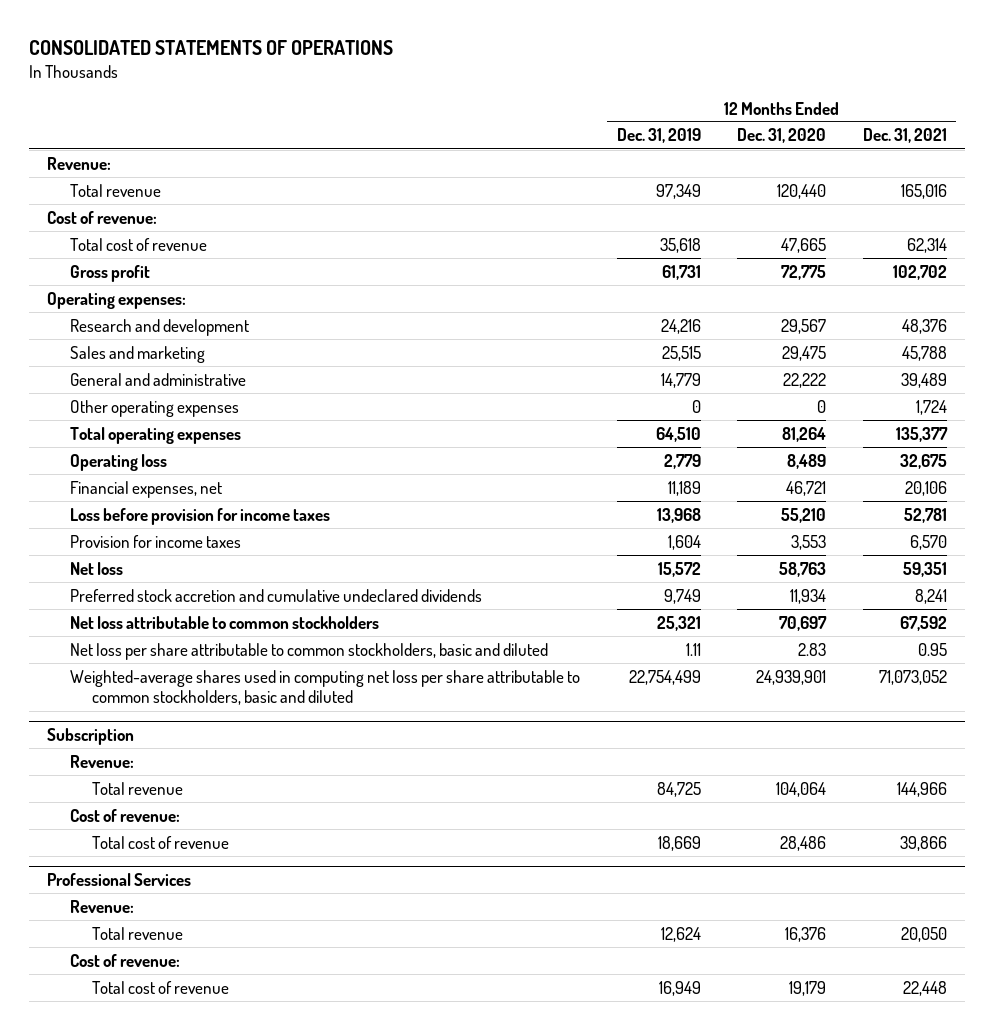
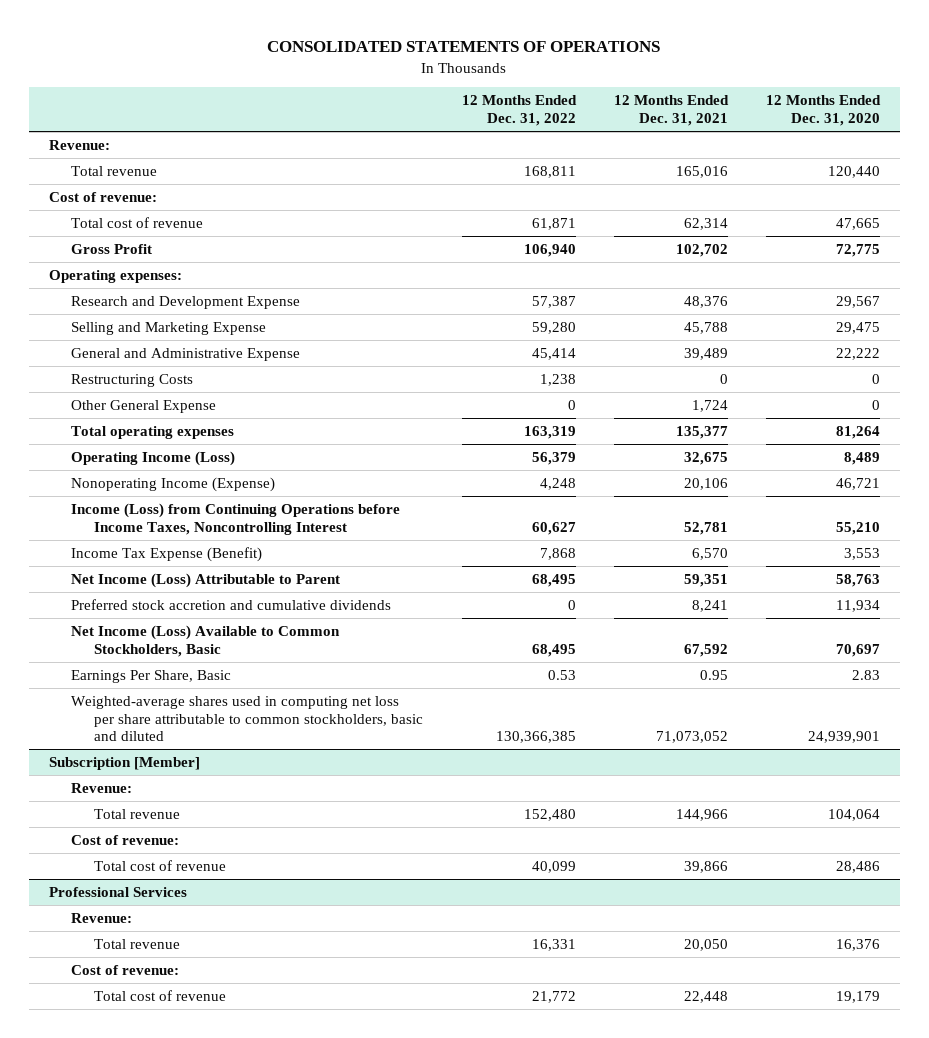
[616,128,701,144] Dec. 31, 2019 -> none
none -> [461,95,577,126] 12 Months Ended Dec. 31, 2022
[69,264,150,282] Gross profit -> [71,243,153,254] Gross Profit
[69,318,249,336] Research and development -> [71,295,301,309] Research and Development Expense
[69,345,205,363] Sales and marketing -> [71,321,267,335] Selling and Marketing Expense
[69,372,246,386] General and administrative -> [71,347,301,361] General and Administrative Expense
none -> [71,373,194,387] Restructuring Costs
[69,399,239,417] Other operating expenses -> [71,399,217,413] Other General Expense
[69,453,167,471] Operating loss -> [71,450,236,466] Operating Income (Loss)
[69,480,222,498] Financial expenses, net -> [71,476,276,492] Nonoperating Income (Expense)
[69,507,330,525] Loss before provision for income taxes -> [71,502,401,535] Income (Loss) from Continuing Operations before Income Taxes, Noncontrolling Interest
[69,534,241,548] Provision for income taxes -> [71,546,263,562] Income Tax Expense (Benefit)
[69,561,123,575] Net loss -> [71,572,341,588] Net Income (Loss) Attributable to Parent
[69,588,482,602] Preferred stock accretion and cumulative undeclared dividends -> [71,598,392,610] Preferred stock accretion and cumulative dividends
[69,615,379,629] Net loss attributable to common stockholders -> [71,624,341,657] Net Income (Loss) Available to Common Stockholders, Basic
[69,642,548,660] Net loss per share attributable to common stockholders, basic and diluted -> [71,669,232,683] Earnings Per Share, Basic
[47,728,135,746] Subscription -> [48,756,200,770] Subscription [Member]

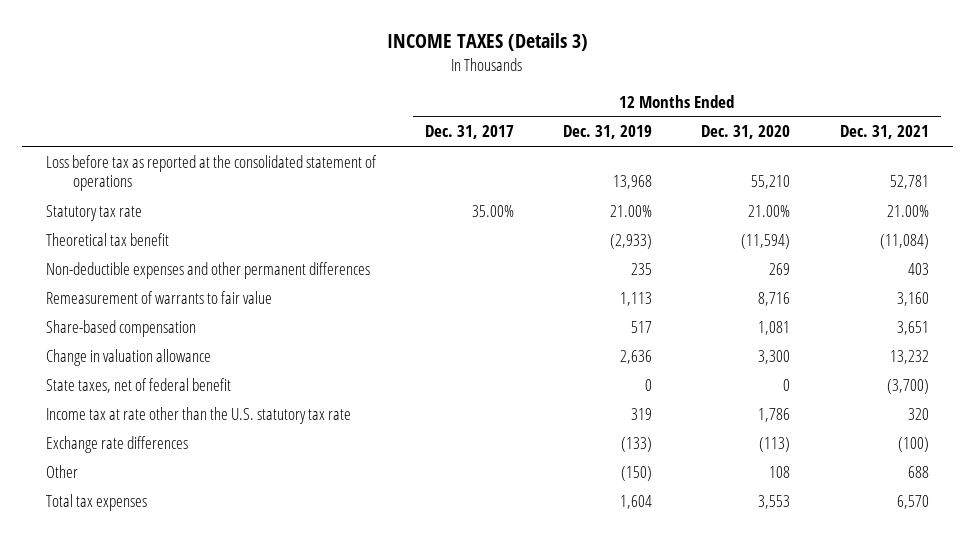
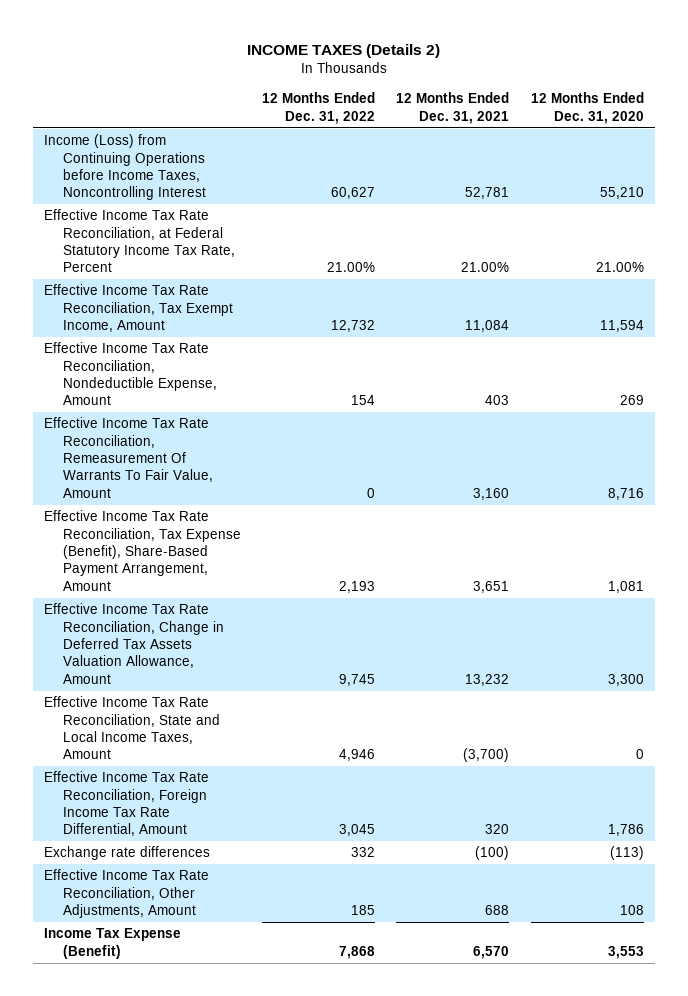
[387,32,589,51] INCOME TAXES (Details 3) -> [247,43,441,58] INCOME TAXES (Details 2)
[425,125,515,140] Dec. 31, 2017 -> none
[563,125,653,140] Dec. 31, 2019 -> none
none -> [262,92,376,124] 12 Months Ended Dec. 31, 2022
[46,232,170,246] Theoretical tax benefit -> none
[46,154,378,192] Loss before tax as reported at the consolidated statement of operations -> [44,134,206,201] Income (Loss) from Continuing Operations before Income Taxes, Noncontrolling Interest
[46,204,143,221] Statutory tax rate -> [44,209,235,273] Effective Income Tax Rate Reconciliation, at Federal Statutory Income Tax Rate, Percent
none -> [44,284,233,332] Effective Income Tax Rate Reconciliation, Tax Exempt Income, Amount
[46,261,371,279] Non-deductible expenses and other permanent differences -> [44,342,217,406] Effective Income Tax Rate Reconciliation, Nondeductible Expense, Amount
[46,290,273,304] Remeasurement of warrants to fair value -> [44,417,213,498] Effective Income Tax Rate Reconciliation, Remeasurement Of Warrants To Fair Value, Amount
[46,319,197,337] Share-based compensation -> [44,510,241,591] Effective Income Tax Rate Reconciliation, Tax Expense (Benefit), Share-Based Payment Arrangement, Amount
[46,348,212,366] Change in valuation allowance -> [44,603,224,684] Effective Income Tax Rate Reconciliation, Change in Deferred Tax Assets Valuation Allowance, Amount
[46,377,232,393] State taxes, net of federal benefit -> [44,696,220,760] Effective Income Tax Rate Reconciliation, State and Local Income Taxes, Amount
[46,406,352,424] Income tax at rate other than the U.S. statutory tax rate -> [44,771,210,837] Effective Income Tax Rate Reconciliation, Foreign Income Tax Rate Differential, Amount
[46,464,79,478] Other -> [44,869,210,918] Effective Income Tax Rate Reconciliation, Other Adjustments, Amount
[46,493,148,511] Total tax expenses -> [44,928,182,959] Income Tax Expense (Benefit)

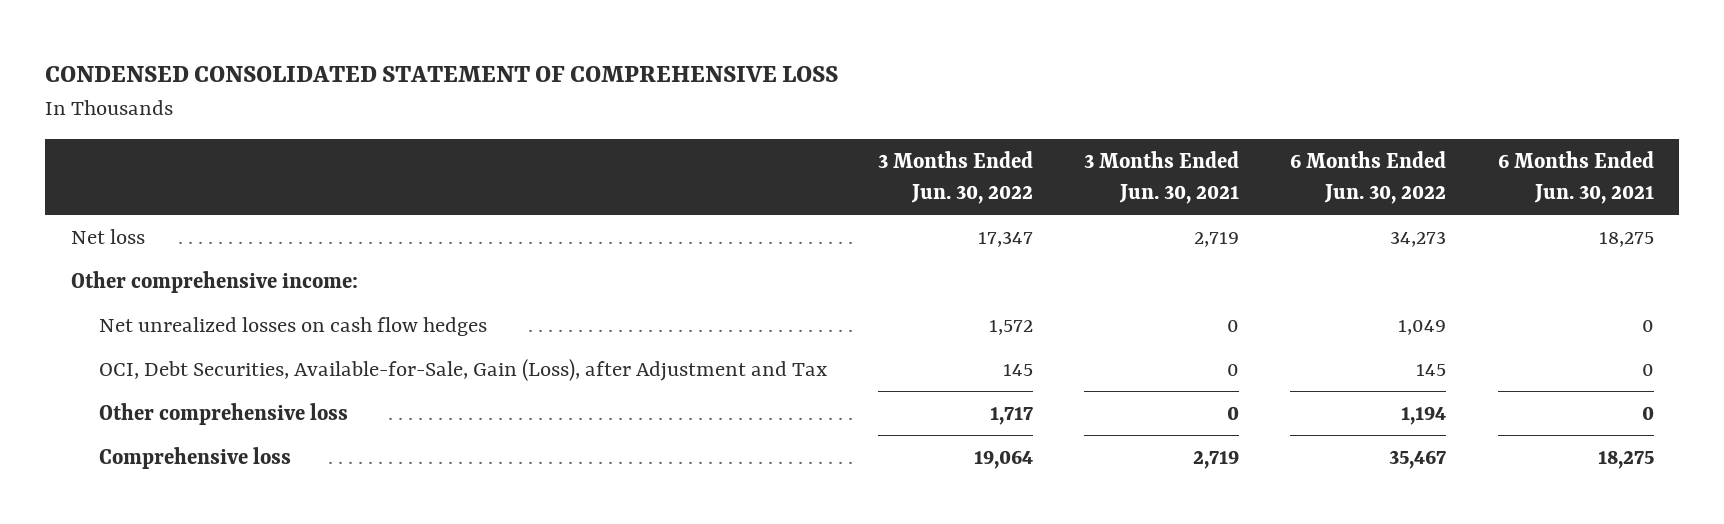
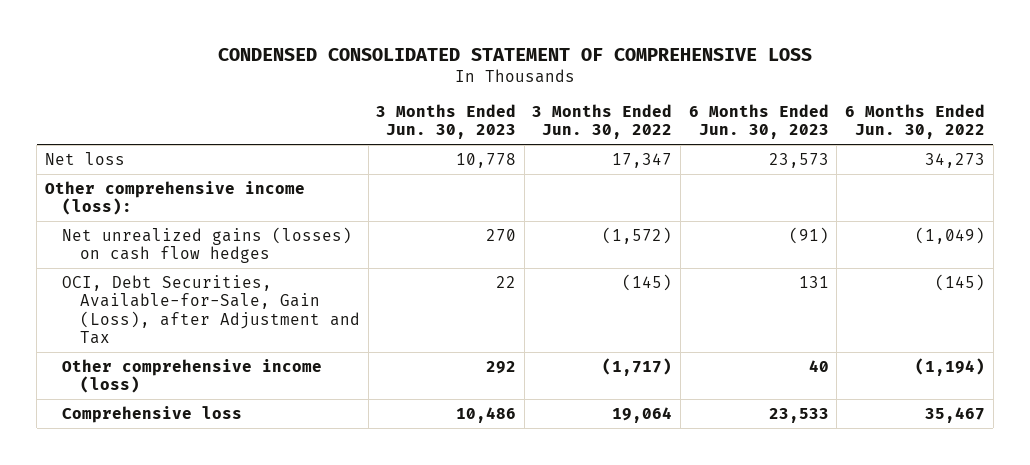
[1084,151,1240,205] 3 Months Ended Jun. 30, 2021 -> none
[1497,151,1654,205] 6 Months Ended Jun. 30, 2021 -> none
none -> [376,103,517,140] 3 Months Ended Jun. 30, 2023
none -> [688,103,829,140] 6 Months Ended Jun. 30, 2023
[70,270,358,293] Other comprehensive income: -> [44,180,305,216] Other comprehensive income (loss):
[99,316,488,336] Net unrealized losses on cash flow hedges -> [62,226,353,264] Net unrealized gains (losses) on cash flow hedges
[989,319,1034,335] 1,572 -> [602,226,673,244] (1,572)
[1398,319,1447,335] 1,049 -> [914,226,985,244] (1,049)
[1003,363,1034,376] 145 -> [622,273,673,291] (145)
[1416,363,1447,376] 145 -> [934,273,985,291] (145)
[99,402,349,425] Other comprehensive loss -> [62,358,323,394] Other comprehensive income (loss)
[990,406,1034,425] 1,717 -> [602,357,673,376] (1,717)
[1401,405,1447,425] 1,194 -> [914,357,985,376] (1,194)

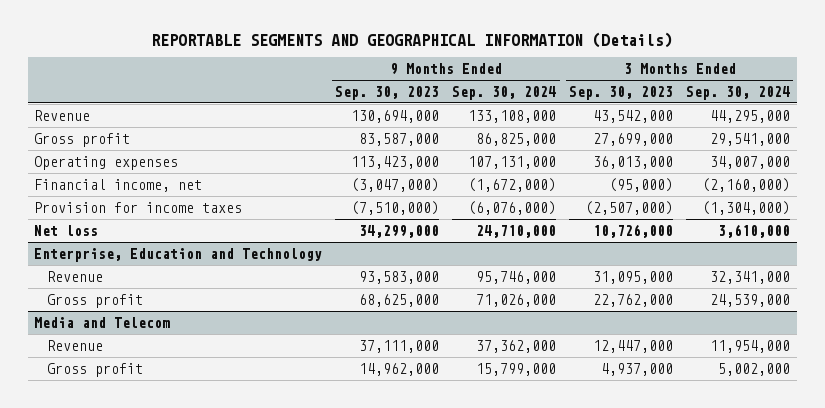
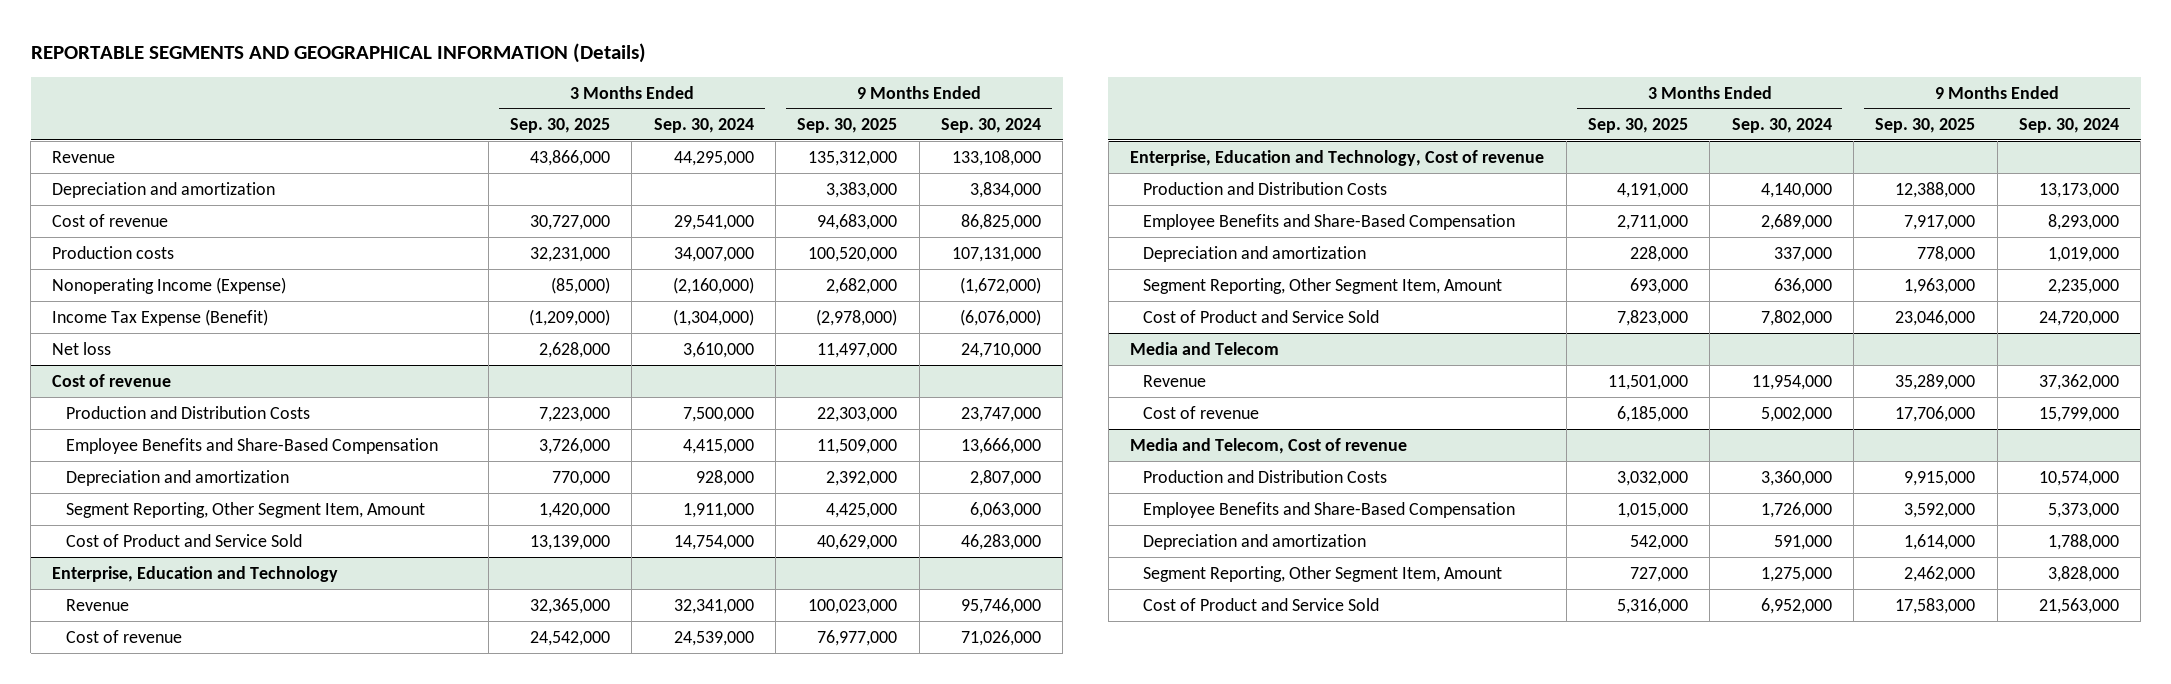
[335,85,440,100] Sep. 30, 2023 -> none
[569,85,674,100] Sep. 30, 2023 -> none
none -> [510,118,611,134] Sep. 30, 2025
none -> [797,118,898,134] Sep. 30, 2025
none -> [52,181,276,198] Depreciation and amortization
[34,132,131,147] Gross profit -> [52,213,169,227] Cost of revenue
[34,155,179,170] Operating expenses -> [52,245,175,259] Production costs
[34,178,203,192] Financial income, net -> [52,276,287,294] Nonoperating Income (Expense)
[34,201,243,213] Provision for income taxes -> [52,308,269,326] Income Tax Expense (Benefit)
none -> [52,373,172,387] Cost of revenue
none -> [65,405,310,419] Production and Distribution Costs
none -> [65,437,438,454] Employee Benefits and Share-Based Compensation
none -> [65,469,289,486] Depreciation and amortization
none -> [65,501,425,518] Segment Reporting, Other Segment Item, Amount
none -> [65,533,302,547] Cost of Product and Service Sold
[47,293,144,308] Gross profit -> [65,629,182,643] Cost of revenue
none -> [1130,149,1545,166] Enterprise, Education and Technology, Cost of revenue
none -> [1143,181,1388,195] Production and Distribution Costs
none -> [1143,213,1516,230] Employee Benefits and Share-Based Compensation
none -> [1143,245,1367,262] Depreciation and amortization
none -> [1143,277,1503,294] Segment Reporting, Other Segment Item, Amount
none -> [1143,309,1380,323] Cost of Product and Service Sold
[47,362,144,377] Gross profit -> [1143,405,1260,419] Cost of revenue
none -> [1130,437,1408,454] Media and Telecom, Cost of revenue
none -> [1143,469,1388,483] Production and Distribution Costs
none -> [1143,501,1516,518] Employee Benefits and Share-Based Compensation
none -> [1143,533,1367,550] Depreciation and amortization
none -> [1143,565,1503,582] Segment Reporting, Other Segment Item, Amount
none -> [1143,597,1380,611] Cost of Product and Service Sold

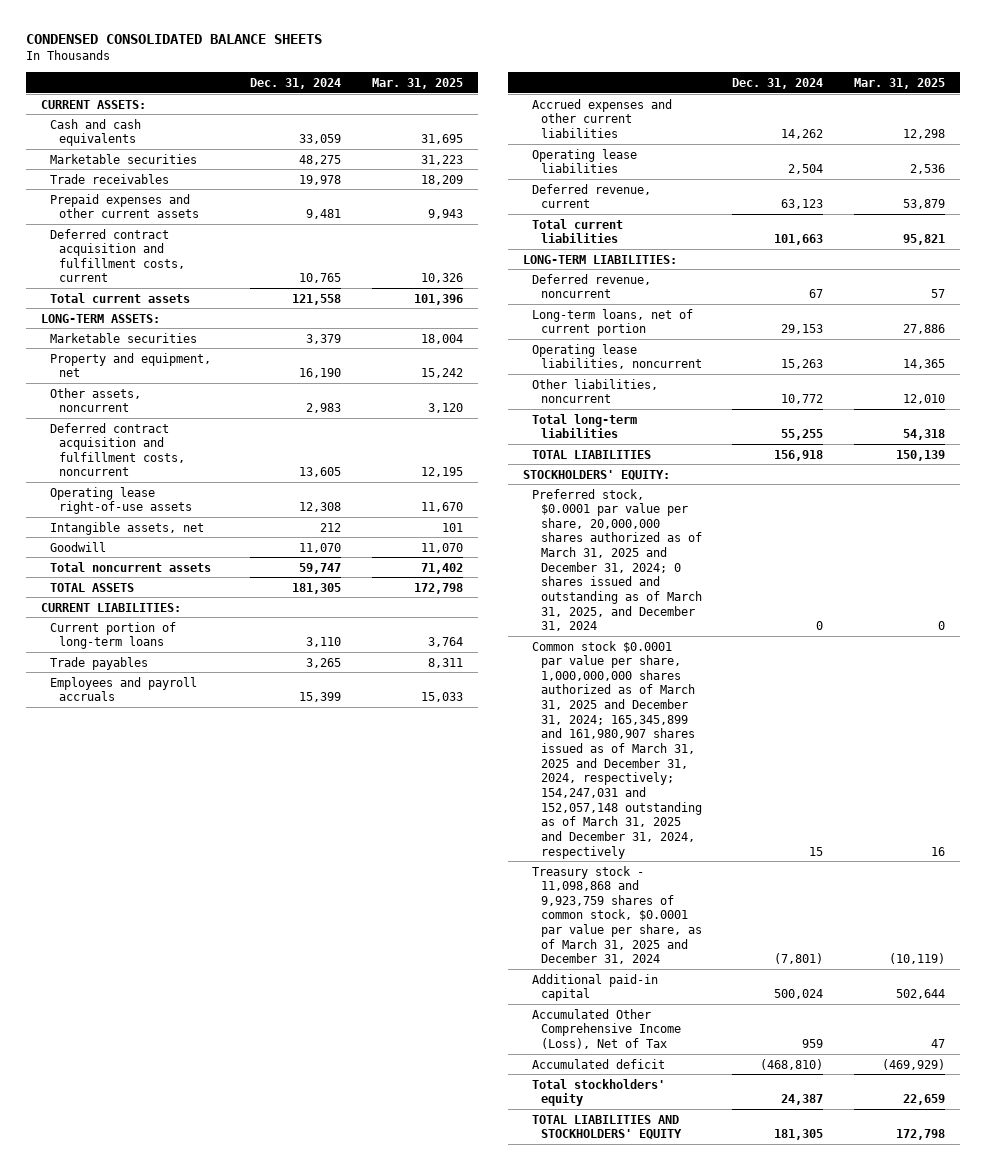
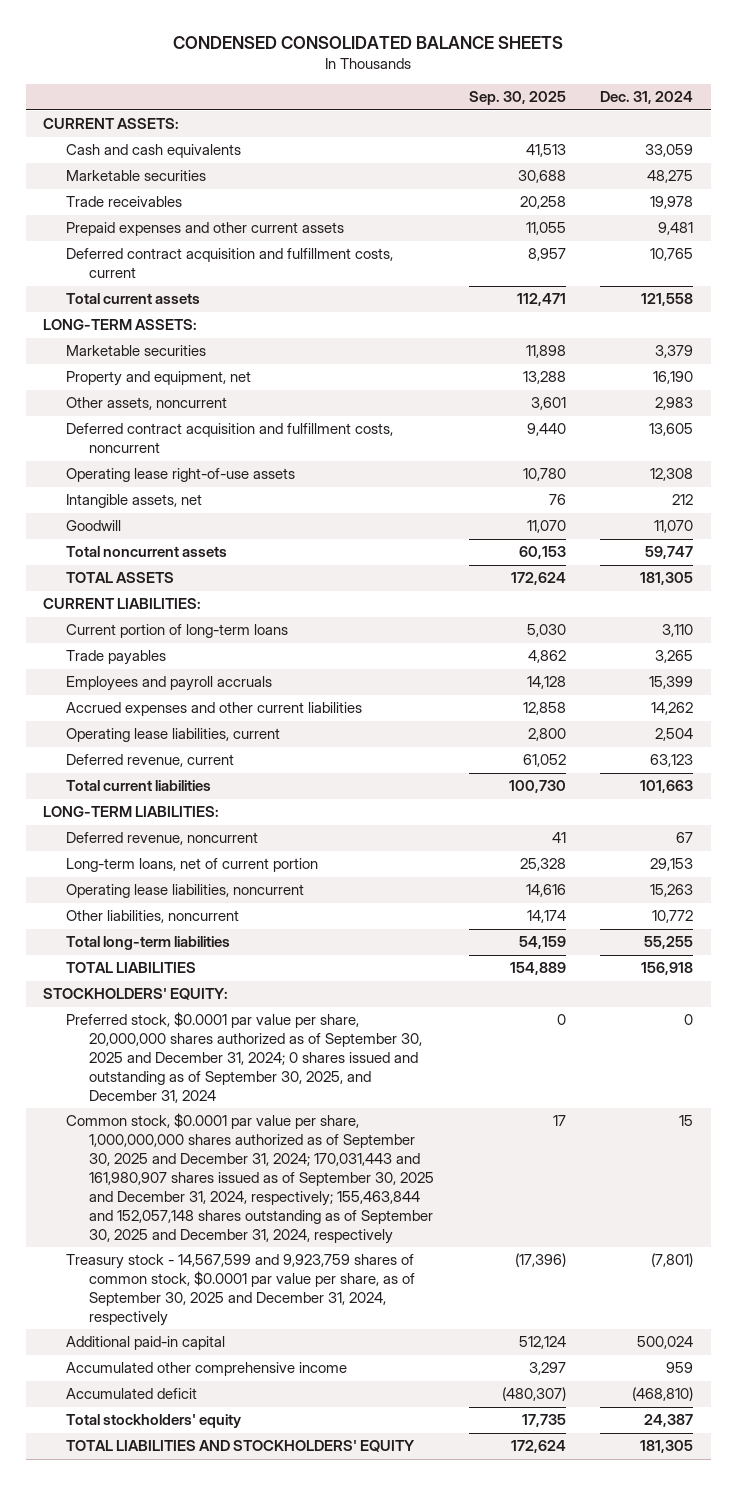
[371,77,463,89] Mar. 31, 2025 -> none
none -> [468,91,566,106] Sep. 30, 2025
[531,148,637,174] Operating lease liabilities -> [66,728,281,743] Operating lease liabilities, current
[531,488,702,632] Preferred stock, $0.0001 par value per share, 20,000,000 shares authorized as of March 31, 2025 and December 31, 2024; 0 shares issued and outstanding as of March 31, 2025, and December 31, 2024 -> [66,1012,422,1103] Preferred stock, $0.0001 par value per share, 20,000,000 shares authorized as of September 30, 2025 and December 31, 2024; 0 shares issued and outstanding as of September 30, 2025, and December 31, 2024
[531,640,702,859] Common stock $0.0001 par value per share, 1,000,000,000 shares authorized as of March 31, 2025 and December 31, 2024; 165,345,899 and 161,980,907 shares issued as of March 31, 2025 and December 31, 2024, respectively; 154,247,031 and 152,057,148 outstanding as of March 31, 2025 and December 31, 2024, respectively -> [66,1113,434,1244] Common stock, $0.0001 par value per share, 1,000,000,000 shares authorized as of September 30, 2025 and December 31, 2024; 170,031,443 and 161,980,907 shares issued as of September 30, 2025 and December 31, 2024, respectively; 155,463,844 and 152,057,148 shares outstanding as of September 30, 2025 and December 31, 2024, respectively
[531,865,702,965] Treasury stock - 11,098,868 and 9,923,759 shares of common stock, $0.0001 par value per share, as of March 31, 2025 and December 31, 2024 -> [66,1254,415,1327] Treasury stock - 14,567,599 and 9,923,759 shares of common stock, $0.0001 par value per share, as of September 30, 2025 and December 31, 2024, respectively
[531,1008,681,1049] Accumulated Other Comprehensive Income (Loss), Net of Tax -> [66,1362,348,1377] Accumulated other comprehensive income

